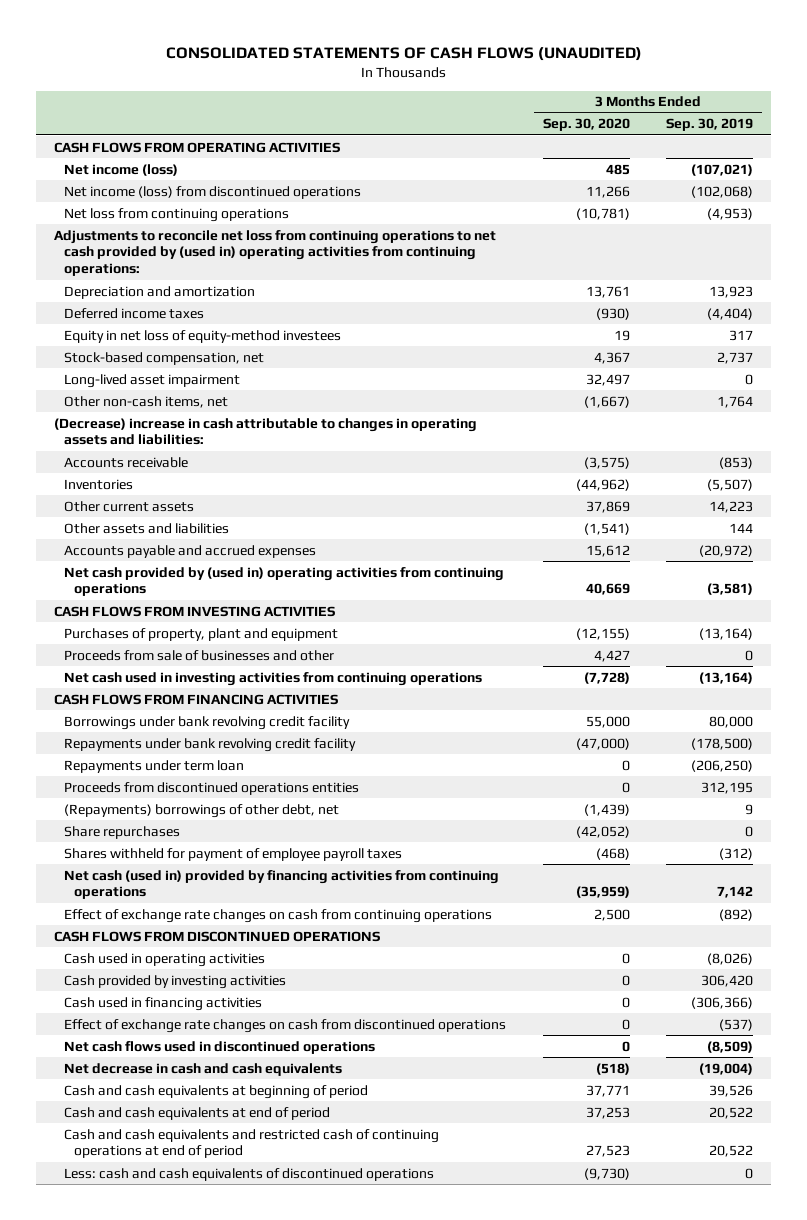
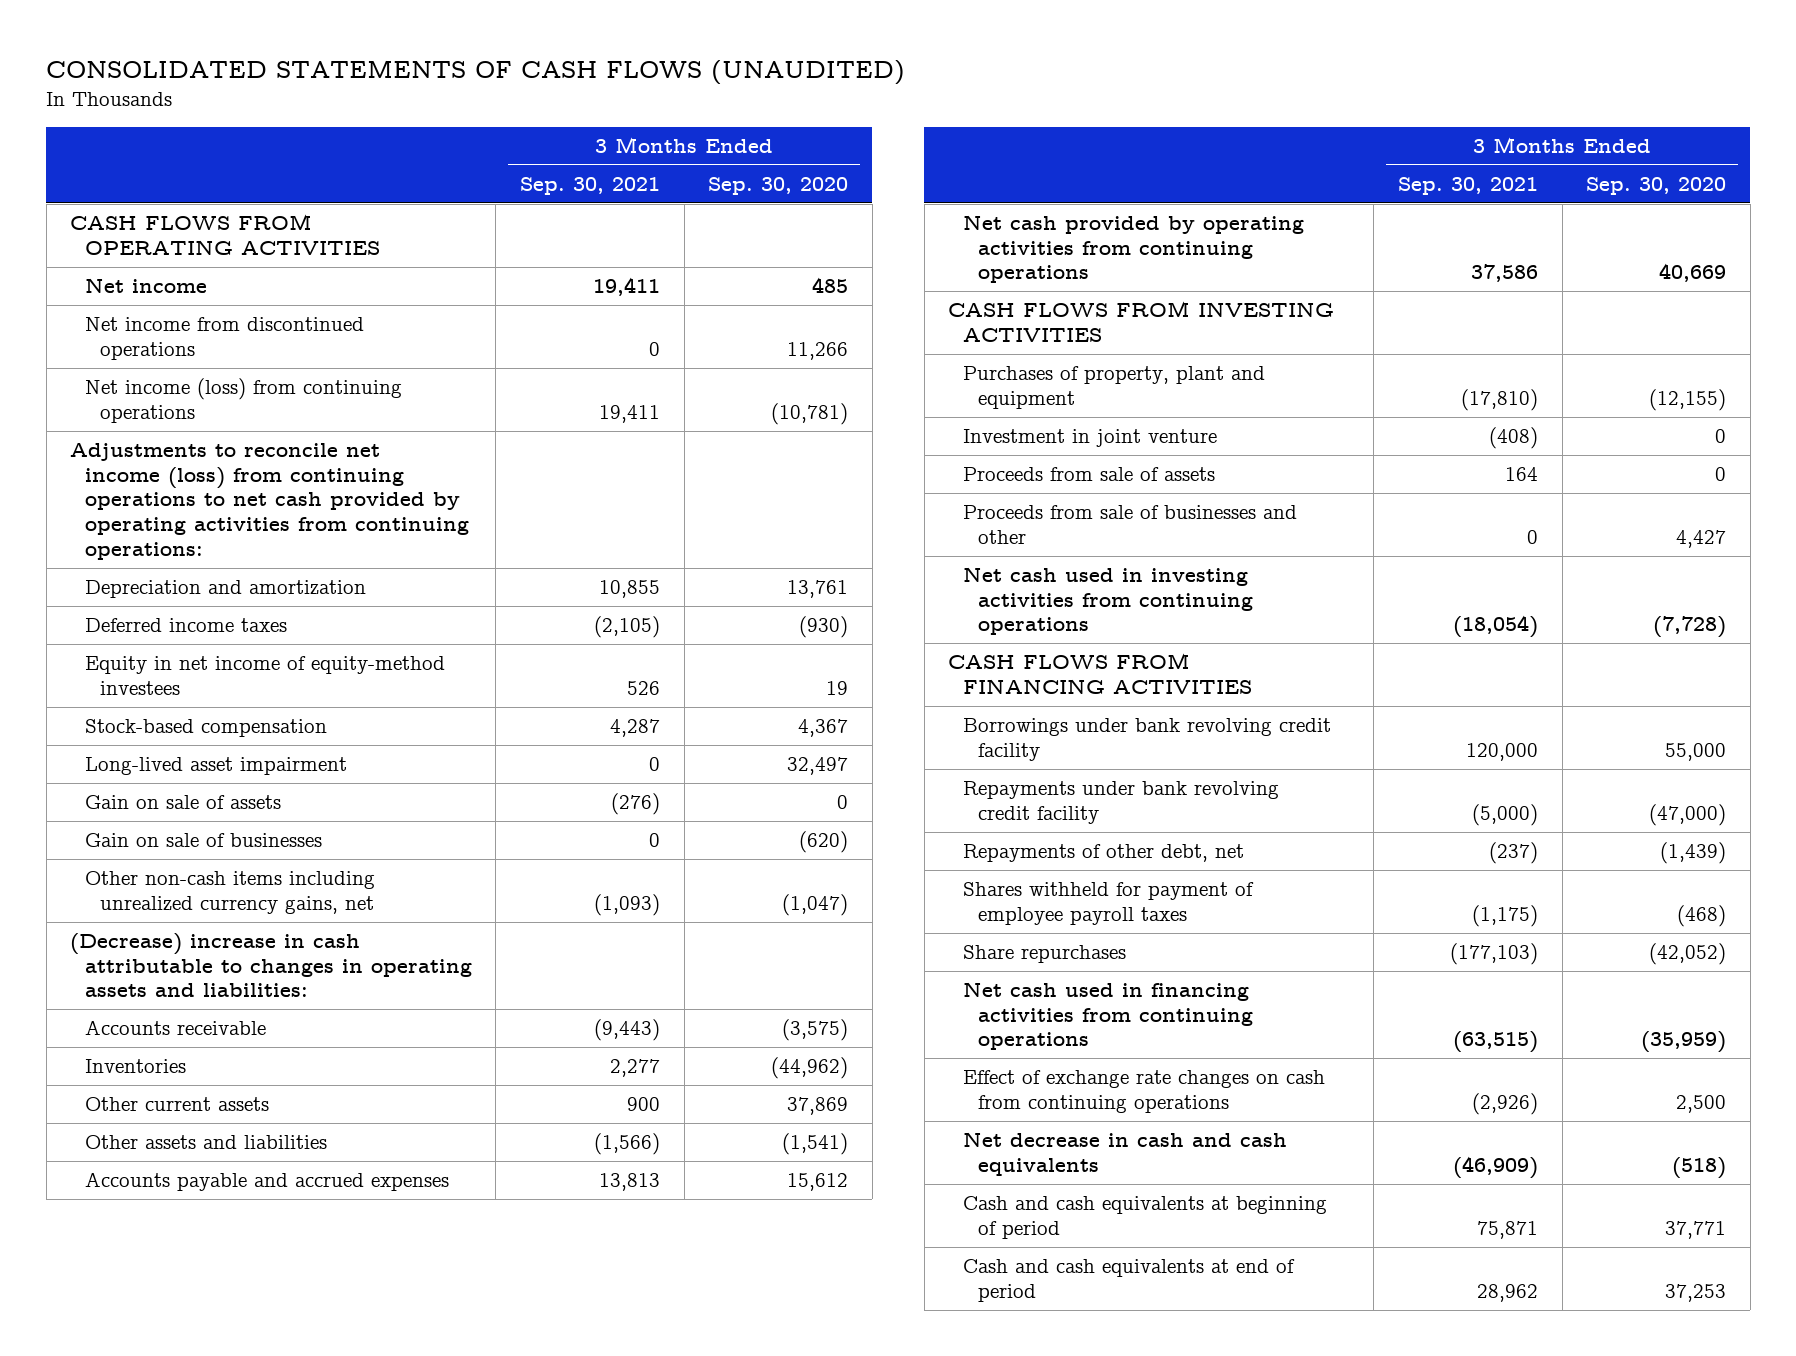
[665,118,753,132] Sep. 30, 2019 -> none
none -> [520,176,661,195] Sep. 30, 2021
[64,163,179,176] Net income (loss) -> [84,278,207,294] Net income
[64,185,362,199] Net income (loss) from discontinued operations -> [84,317,364,360] Net income from discontinued operations
[64,207,290,222] Net loss from continuing operations -> [84,378,402,423] Net income (loss) from continuing operations
[54,229,497,277] Adjustments to reconcile net loss from continuing operations to net cash provided by (used in) operating activities from continuing operations: -> [70,443,469,560] Adjustments to reconcile net income (loss) from continuing operations to net cash provided by operating activities from continuing operations:
[64,329,342,343] Equity in net loss of equity-method investees -> [84,656,445,695] Equity in net income of equity-method investees
[64,351,265,365] Stock-based compensation, net -> [84,719,327,738] Stock-based compensation
none -> [84,795,281,810] Gain on sale of assets
none -> [84,833,322,848] Gain on sale of businesses
[64,395,229,408] Other non-cash items, net -> [84,871,375,914] Other non-cash items including unrealized currency gains, net
[583,395,630,408] (1,667) -> [782,893,849,916] (1,047)
[64,566,505,597] Net cash provided by (used in) operating activities from continuing operations -> [962,215,1304,284] Net cash provided by operating activities from continuing operations
none -> [962,429,1217,448] Investment in joint venture
none -> [962,467,1215,482] Proceeds from sale of assets
[64,759,245,773] Repayments under term loan -> none
[64,781,360,795] Proceeds from discontinued operations entities -> none
[64,803,340,818] (Repayments) borrowings of other debt, net -> [962,844,1244,863] Repayments of other debt, net
[64,825,181,839] Share repurchases -> [962,945,1126,964] Share repurchases
[64,869,500,900] Net cash (used in) provided by financing activities from continuing operations -> [962,982,1253,1051] Net cash used in financing activities from continuing operations
[54,930,381,942] CASH FLOWS FROM DISCONTINUED OPERATIONS -> none
[64,952,266,967] Cash used in operating activities -> none
[64,974,287,989] Cash provided by investing activities -> none
[64,996,263,1011] Cash used in financing activities -> none
[64,1018,507,1033] Effect of exchange rate changes on cash from discontinued operations -> none
[64,1040,376,1054] Net cash flows used in discontinued operations -> none
[64,1128,440,1159] Cash and cash equivalents and restricted cash of continuing operations at end of period -> none
[64,1167,435,1181] Less: cash and cash equivalents of discontinued operations -> none

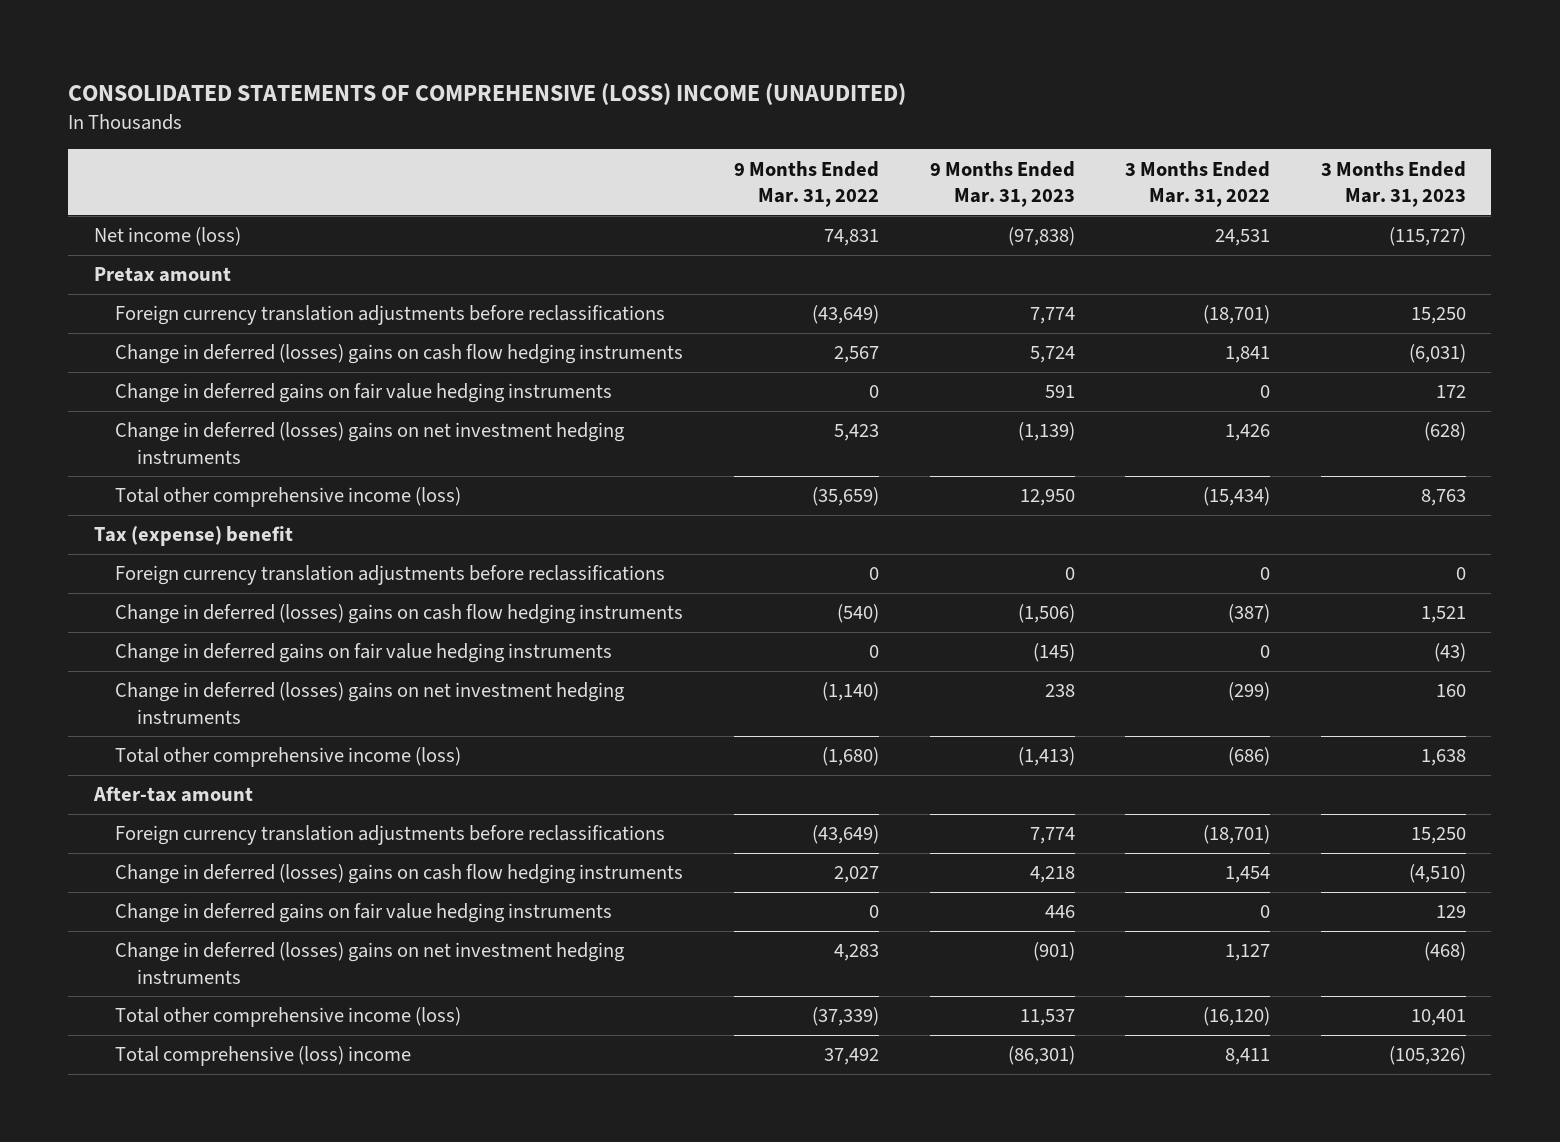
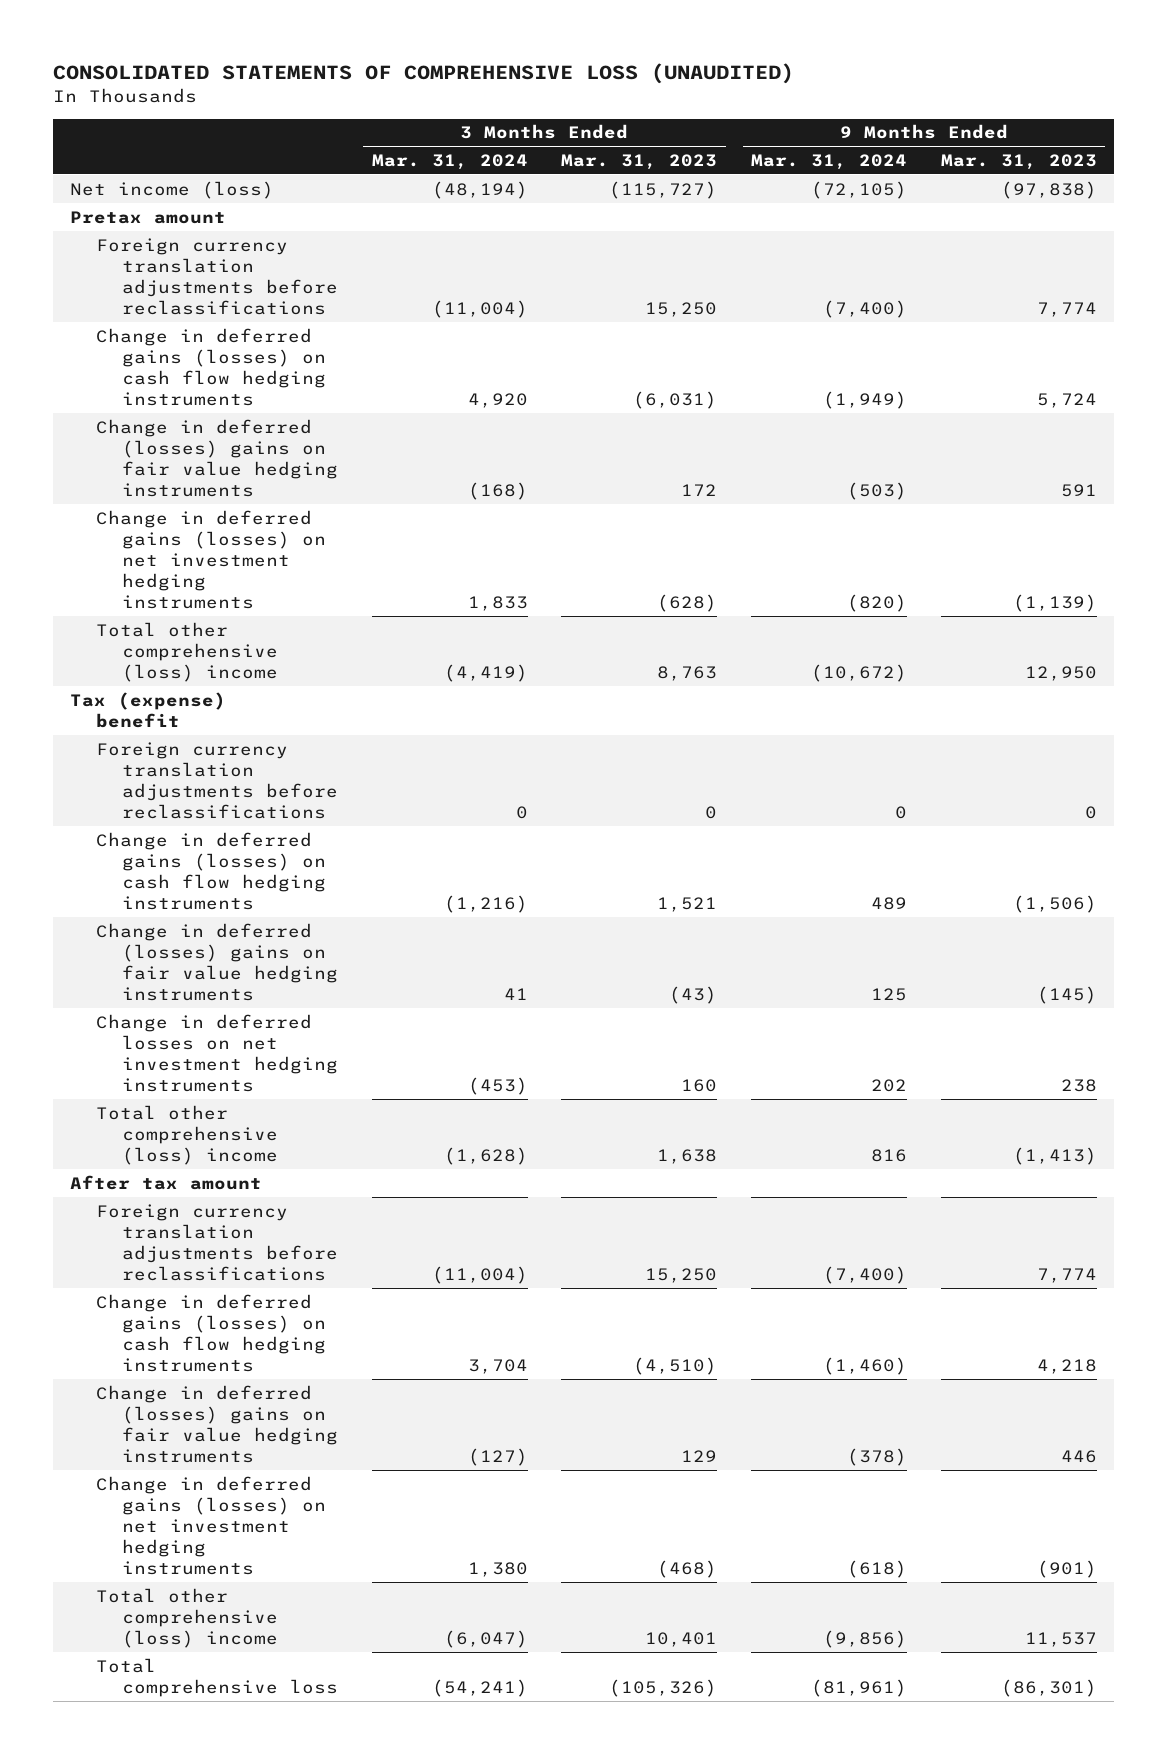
[68,82,907,105] CONSOLIDATED STATEMENTS OF COMPREHENSIVE (LOSS) INCOME (UNAUDITED) -> [53,63,795,85] CONSOLIDATED STATEMENTS OF COMPREHENSIVE LOSS (UNAUDITED)
[734,160,880,208] 9 Months Ended Mar. 31, 2022 -> none
[1125,160,1271,208] 3 Months Ended Mar. 31, 2022 -> none
none -> [371,153,528,170] Mar. 31, 2024
none -> [751,153,908,170] Mar. 31, 2024
[115,344,684,365] Change in deferred (losses) gains on cash flow hedging instruments -> [96,327,326,406] Change in deferred gains (losses) on cash flow hedging instruments
[115,383,613,404] Change in deferred gains on fair value hedging instruments -> [96,418,338,497] Change in deferred (losses) gains on fair value hedging instruments
[115,422,626,464] Change in deferred (losses) gains on net investment hedging instruments -> [96,509,326,609] Change in deferred gains (losses) on net investment hedging instruments
[115,487,462,508] Total other comprehensive income (loss) -> [96,621,278,682] Total other comprehensive (loss) income
[115,604,684,625] Change in deferred (losses) gains on cash flow hedging instruments -> [96,831,326,910] Change in deferred gains (losses) on cash flow hedging instruments
[115,643,613,664] Change in deferred gains on fair value hedging instruments -> [96,922,338,1001] Change in deferred (losses) gains on fair value hedging instruments
[115,682,626,724] Change in deferred (losses) gains on net investment hedging instruments -> [96,1013,338,1092] Change in deferred losses on net investment hedging instruments
[115,747,462,768] Total other comprehensive income (loss) -> [96,1104,278,1165] Total other comprehensive (loss) income
[92,786,253,803] After-tax amount -> [70,1174,263,1190] After tax amount
[115,864,684,885] Change in deferred (losses) gains on cash flow hedging instruments -> [96,1293,326,1372] Change in deferred gains (losses) on cash flow hedging instruments
[115,903,613,924] Change in deferred gains on fair value hedging instruments -> [96,1384,338,1463] Change in deferred (losses) gains on fair value hedging instruments
[115,942,626,984] Change in deferred (losses) gains on net investment hedging instruments -> [96,1475,326,1575] Change in deferred gains (losses) on net investment hedging instruments
[115,1007,462,1028] Total other comprehensive income (loss) -> [96,1587,278,1648] Total other comprehensive (loss) income
[115,1046,412,1067] Total comprehensive (loss) income -> [96,1657,338,1697] Total comprehensive loss

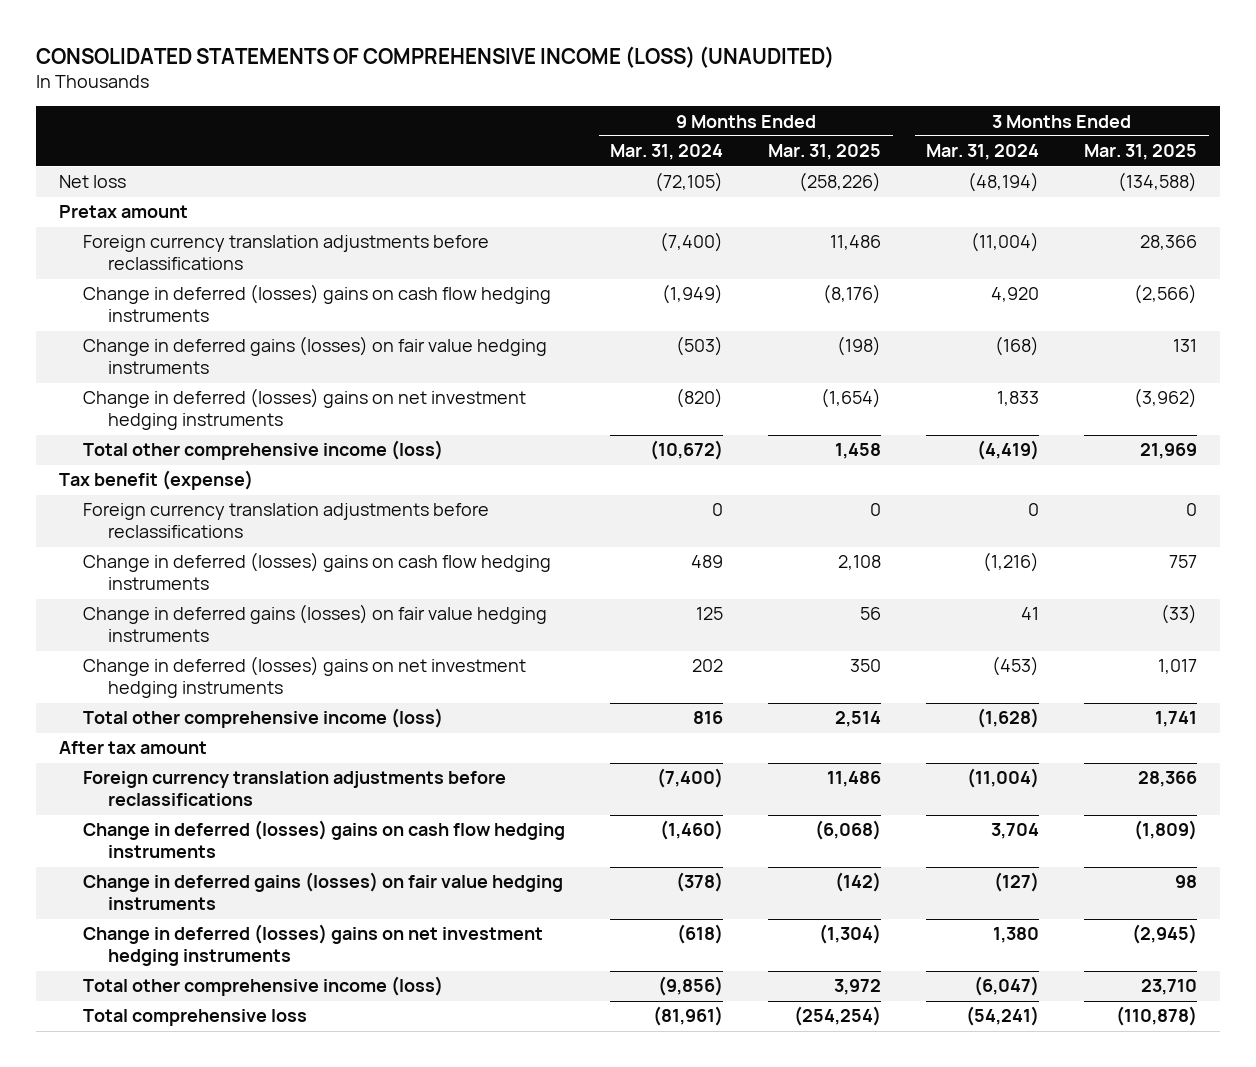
[53,63,795,85] CONSOLIDATED STATEMENTS OF COMPREHENSIVE LOSS (UNAUDITED) -> [36,45,835,68] CONSOLIDATED STATEMENTS OF COMPREHENSIVE INCOME (LOSS) (UNAUDITED)
[561,153,718,170] Mar. 31, 2023 -> none
[940,153,1097,170] Mar. 31, 2023 -> none
none -> [768,144,882,161] Mar. 31, 2025
none -> [1084,144,1198,161] Mar. 31, 2025
[70,180,275,199] Net income (loss) -> [58,175,126,189] Net loss
[96,327,326,406] Change in deferred gains (losses) on cash flow hedging instruments -> [83,284,552,323] Change in deferred (losses) gains on cash flow hedging instruments
[96,418,338,497] Change in deferred (losses) gains on fair value hedging instruments -> [83,336,548,375] Change in deferred gains (losses) on fair value hedging instruments
[96,509,326,609] Change in deferred gains (losses) on net investment hedging instruments -> [83,388,527,431] Change in deferred (losses) gains on net investment hedging instruments
[96,621,278,682] Total other comprehensive (loss) income -> [83,440,444,461] Total other comprehensive income (loss)
[70,691,227,728] Tax (expense) benefit -> [58,470,253,491] Tax benefit (expense)
[96,831,326,910] Change in deferred gains (losses) on cash flow hedging instruments -> [83,552,552,591] Change in deferred (losses) gains on cash flow hedging instruments
[96,922,338,1001] Change in deferred (losses) gains on fair value hedging instruments -> [83,604,548,643] Change in deferred gains (losses) on fair value hedging instruments
[96,1013,338,1092] Change in deferred losses on net investment hedging instruments -> [83,656,527,699] Change in deferred (losses) gains on net investment hedging instruments
[96,1104,278,1165] Total other comprehensive (loss) income -> [83,708,444,729] Total other comprehensive income (loss)
[96,1293,326,1372] Change in deferred gains (losses) on cash flow hedging instruments -> [83,820,566,859] Change in deferred (losses) gains on cash flow hedging instruments
[96,1384,338,1463] Change in deferred (losses) gains on fair value hedging instruments -> [83,872,564,911] Change in deferred gains (losses) on fair value hedging instruments
[96,1475,326,1575] Change in deferred gains (losses) on net investment hedging instruments -> [83,924,544,967] Change in deferred (losses) gains on net investment hedging instruments
[96,1587,278,1648] Total other comprehensive (loss) income -> [83,976,444,997] Total other comprehensive income (loss)

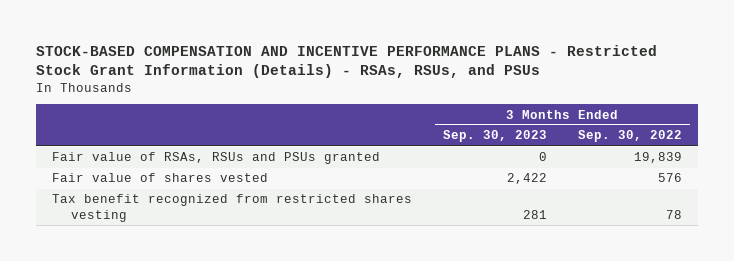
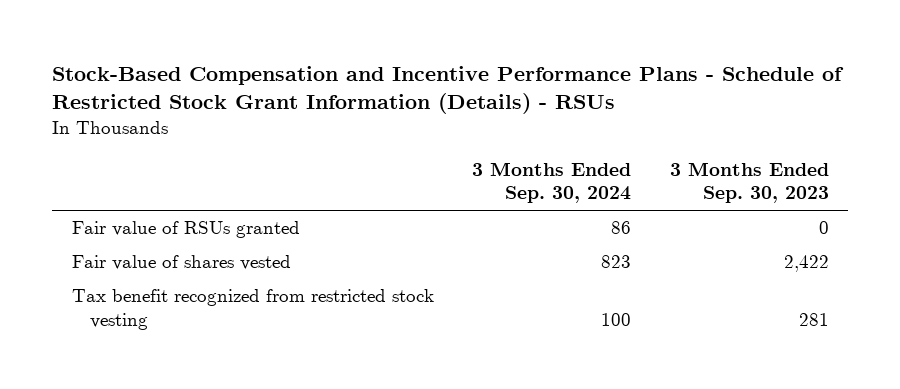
[36,44,658,78] STOCK-BASED COMPENSATION AND INCENTIVE PERFORMANCE PLANS - Restricted Stock Grant Information (Details) - RSAs, RSUs, and PSUs -> [52,65,845,115] Stock-Based Compensation and Incentive Performance Plans - Schedule of Restricted Stock Grant Information (Details) - RSUs
[578,130,683,143] Sep. 30, 2022 -> none
none -> [472,161,632,204] 3 Months Ended Sep. 30, 2024
[51,152,380,165] Fair value of RSAs, RSUs and PSUs granted -> [71,221,300,239] Fair value of RSUs granted
[51,194,412,222] Tax benefit recognized from restricted shares vesting -> [71,289,434,331] Tax benefit recognized from restricted stock vesting

